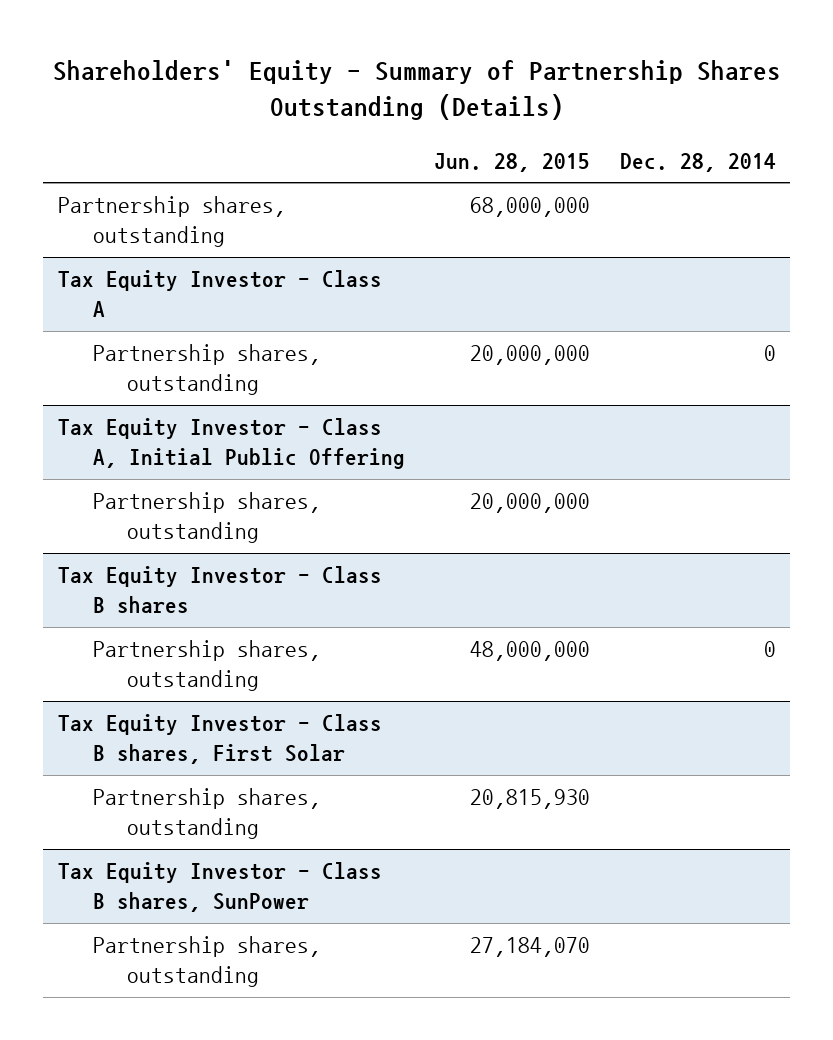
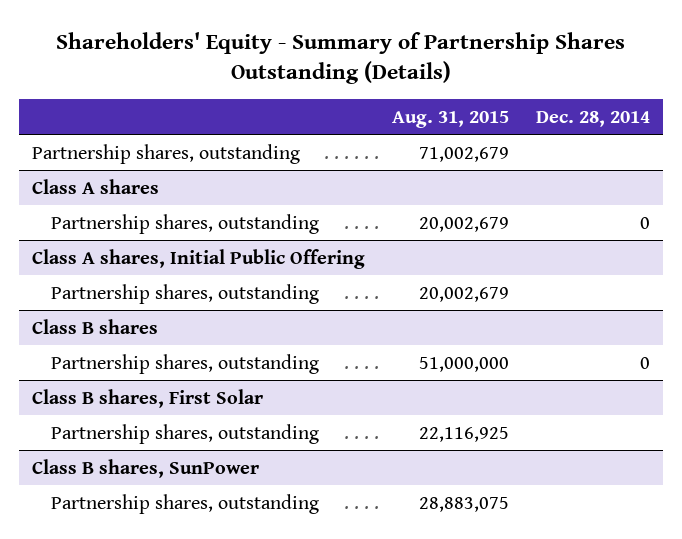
[434,152,591,172] Jun. 28, 2015 -> none
none -> [391,110,509,128] Aug. 31, 2015
[57,270,382,318] Tax Equity Investor - Class A -> [32,178,160,194] Class A shares
[57,418,405,470] Tax Equity Investor - Class A, Initial Public Offering -> [32,248,366,269] Class A shares, Initial Public Offering
[57,566,382,614] Tax Equity Investor - Class B shares -> [32,318,159,334] Class B shares
[57,714,382,765] Tax Equity Investor - Class B shares, First Solar -> [32,388,264,408] Class B shares, First Solar
[57,862,382,913] Tax Equity Investor - Class B shares, SunPower -> [32,458,260,478] Class B shares, SunPower

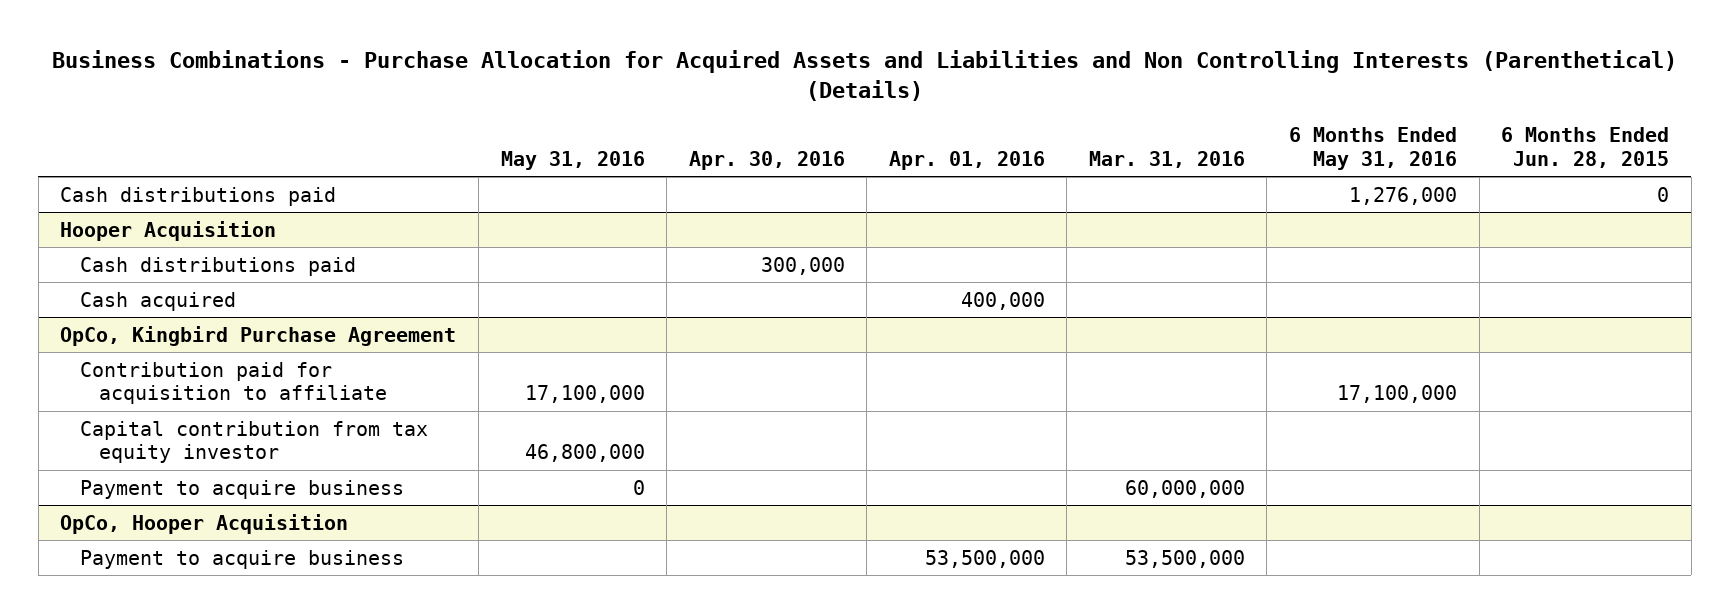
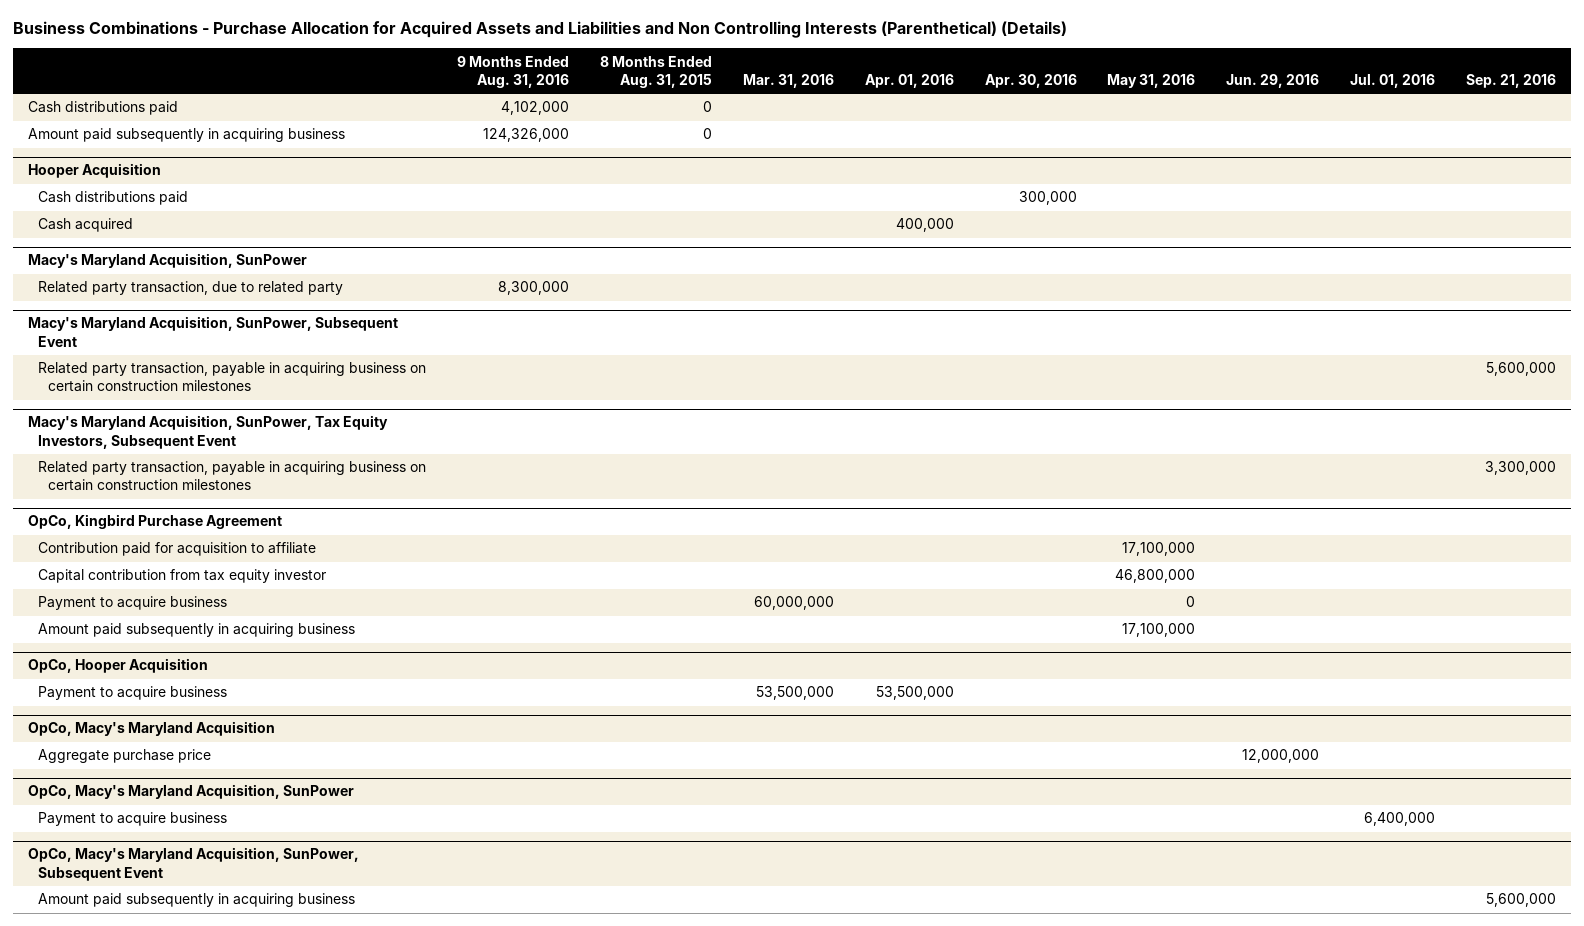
[1289,127,1458,170] 6 Months Ended May 31, 2016 -> none
[1501,127,1670,168] 6 Months Ended Jun. 28, 2015 -> none
none -> [457,55,570,88] 9 Months Ended Aug. 31, 2016
none -> [599,55,712,88] 8 Months Ended Aug. 31, 2015
none -> [1226,73,1320,88] Jun. 29, 2016
none -> [1350,73,1436,88] Jul. 01, 2016
none -> [1466,73,1557,88] Sep. 21, 2016
none -> [28,128,346,143] Amount paid subsequently in acquiring business
none -> [28,253,308,269] Macy's Maryland Acquisition, SunPower
none -> [38,281,344,296] Related party transaction, due to related party
none -> [28,316,399,347] Macy's Maryland Acquisition, SunPower, Subsequent Event
none -> [38,362,427,393] Related party transaction, payable in acquiring business on certain construction milestones
none -> [28,415,389,449] Macy's Maryland Acquisition, SunPower, Tax Equity Investors, Subsequent Event
none -> [38,461,427,492] Related party transaction, payable in acquiring business on certain construction milestones
none -> [38,623,356,638] Amount paid subsequently in acquiring business
none -> [28,721,276,737] OpCo, Macy's Maryland Acquisition
none -> [38,749,212,764] Aggregate purchase price
none -> [28,784,355,800] OpCo, Macy's Maryland Acquisition, SunPower
none -> [38,812,228,827] Payment to acquire business
none -> [28,847,360,881] OpCo, Macy's Maryland Acquisition, SunPower, Subsequent Event
none -> [38,893,356,908] Amount paid subsequently in acquiring business

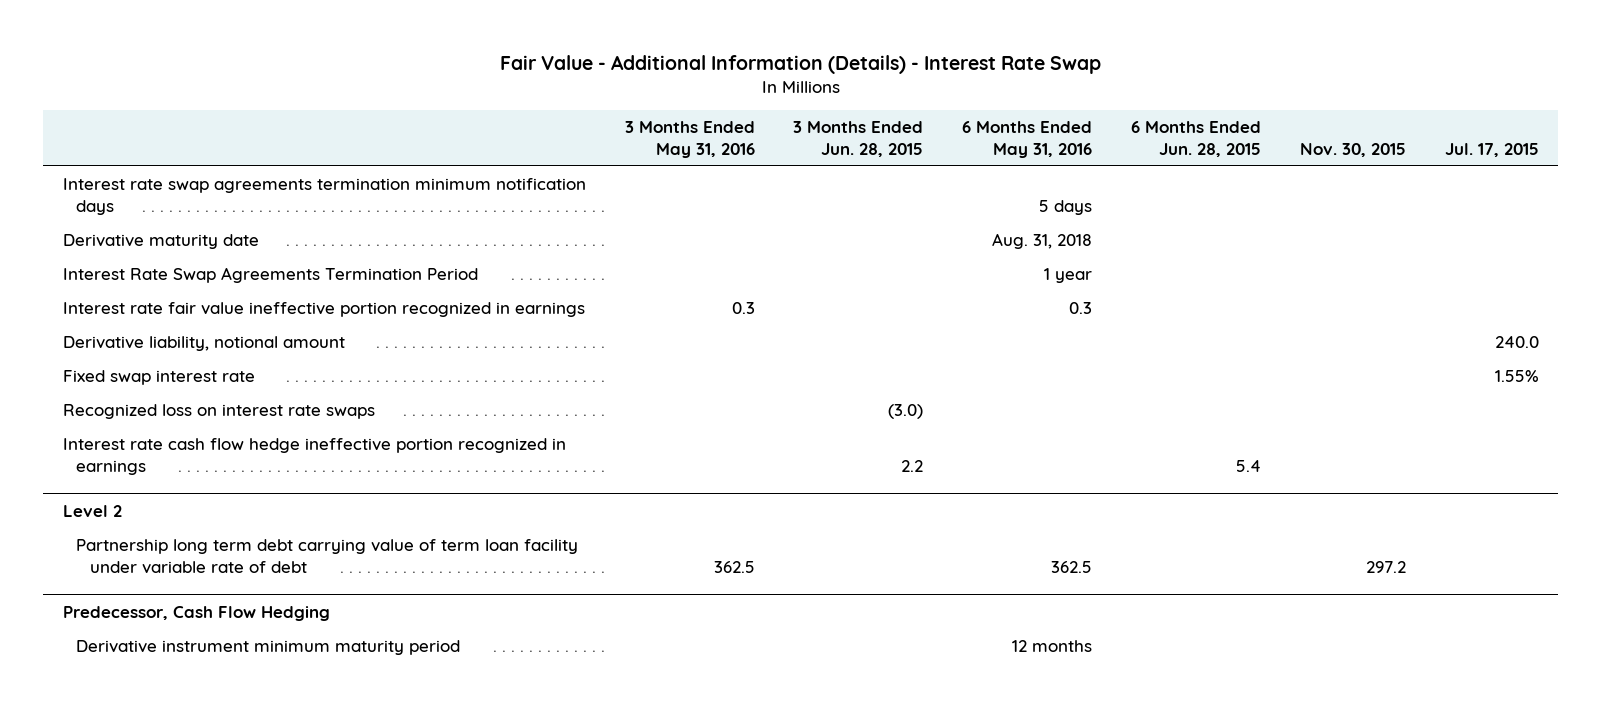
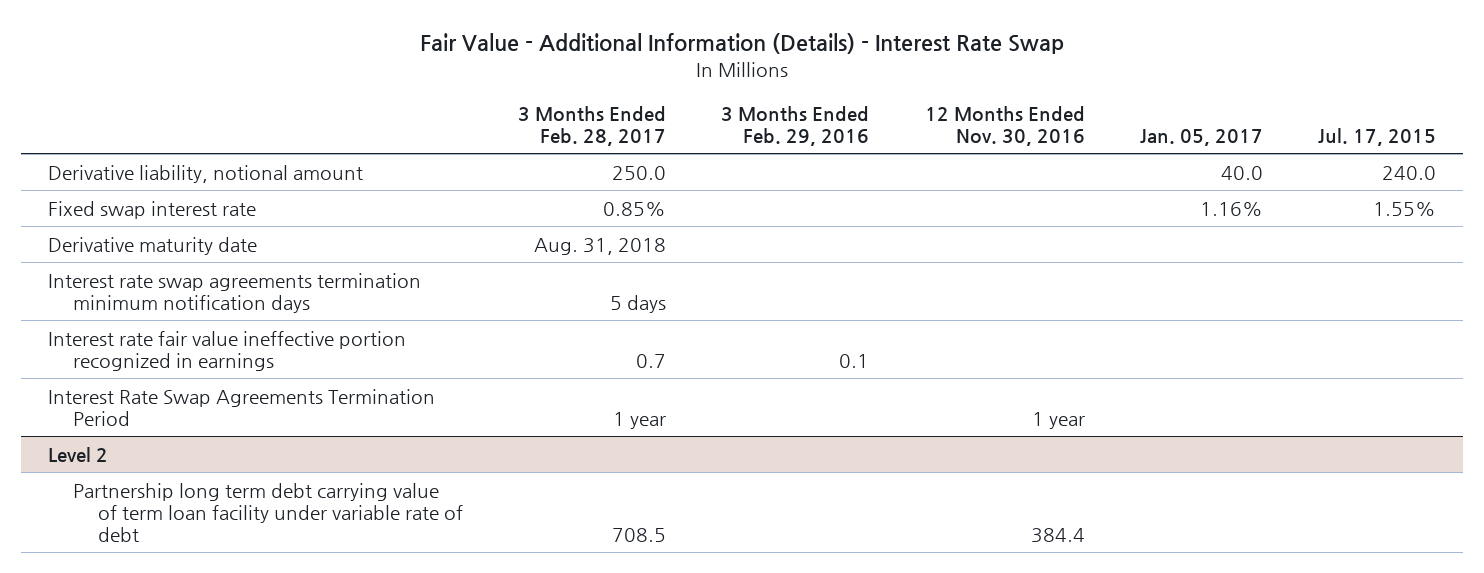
[624,121,755,158] 3 Months Ended May 31, 2016 -> none
[793,121,924,157] 3 Months Ended Jun. 28, 2015 -> none
[962,121,1093,158] 6 Months Ended May 31, 2016 -> none
[1131,121,1262,157] 6 Months Ended Jun. 28, 2015 -> none
[1300,142,1407,157] Nov. 30, 2015 -> none
none -> [518,105,667,146] 3 Months Ended Feb. 28, 2017
none -> [721,105,870,146] 3 Months Ended Feb. 29, 2016
none -> [924,105,1085,146] 12 Months Ended Nov. 30, 2016
none -> [1139,128,1263,146] Jan. 05, 2017
[62,404,375,420] Recognized loss on interest rate swaps -> none
[62,438,566,476] Interest rate cash flow hedge ineffective portion recognized in earnings -> none
[62,234,259,250] Derivative maturity date -> [48,236,258,255] Derivative maturity date
[62,178,586,216] Interest rate swap agreements termination minimum notification days -> [48,272,422,313] Interest rate swap agreements termination minimum notification days
[62,302,585,318] Interest rate fair value ineffective portion recognized in earnings -> [48,330,407,371] Interest rate fair value ineffective portion recognized in earnings
[62,267,478,284] Interest Rate Swap Agreements Termination Period -> [48,388,436,426] Interest Rate Swap Agreements Termination Period
[62,606,330,622] Predecessor, Cash Flow Hedging -> none
[76,640,461,656] Derivative instrument minimum maturity period -> none

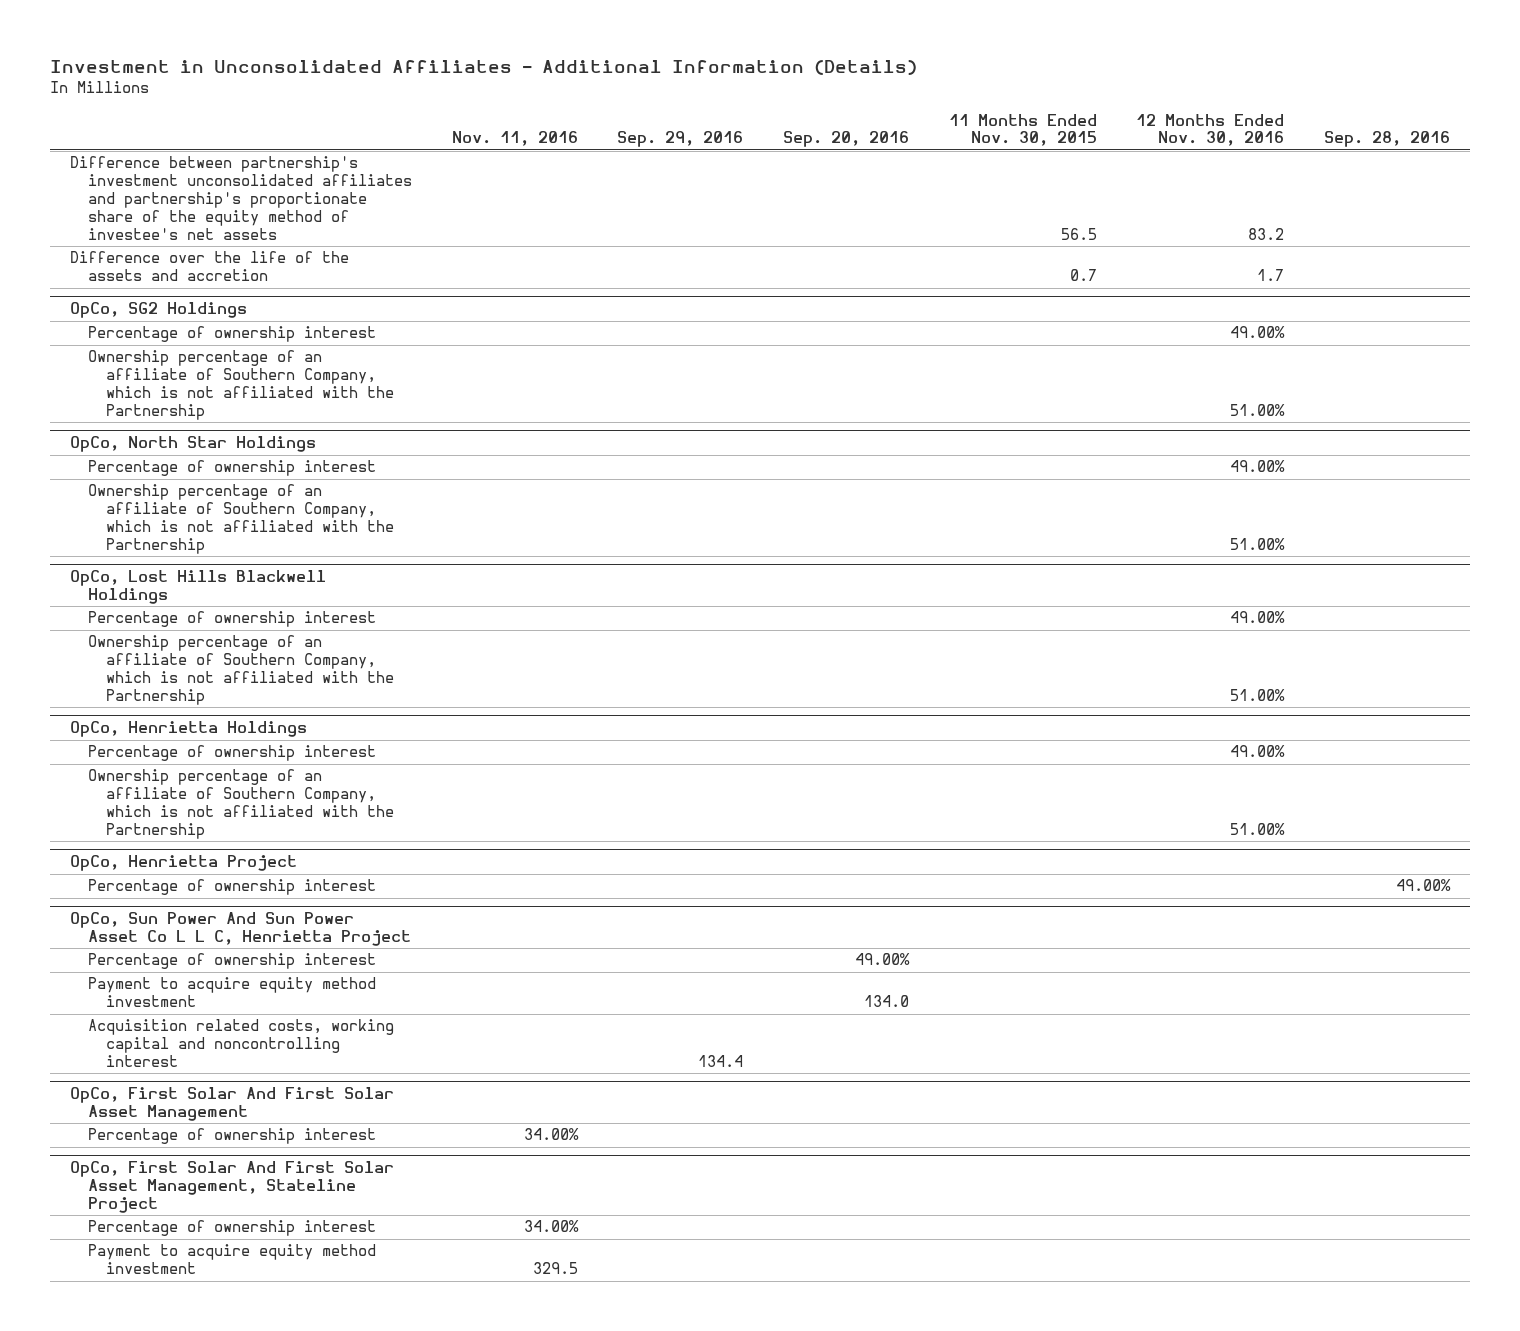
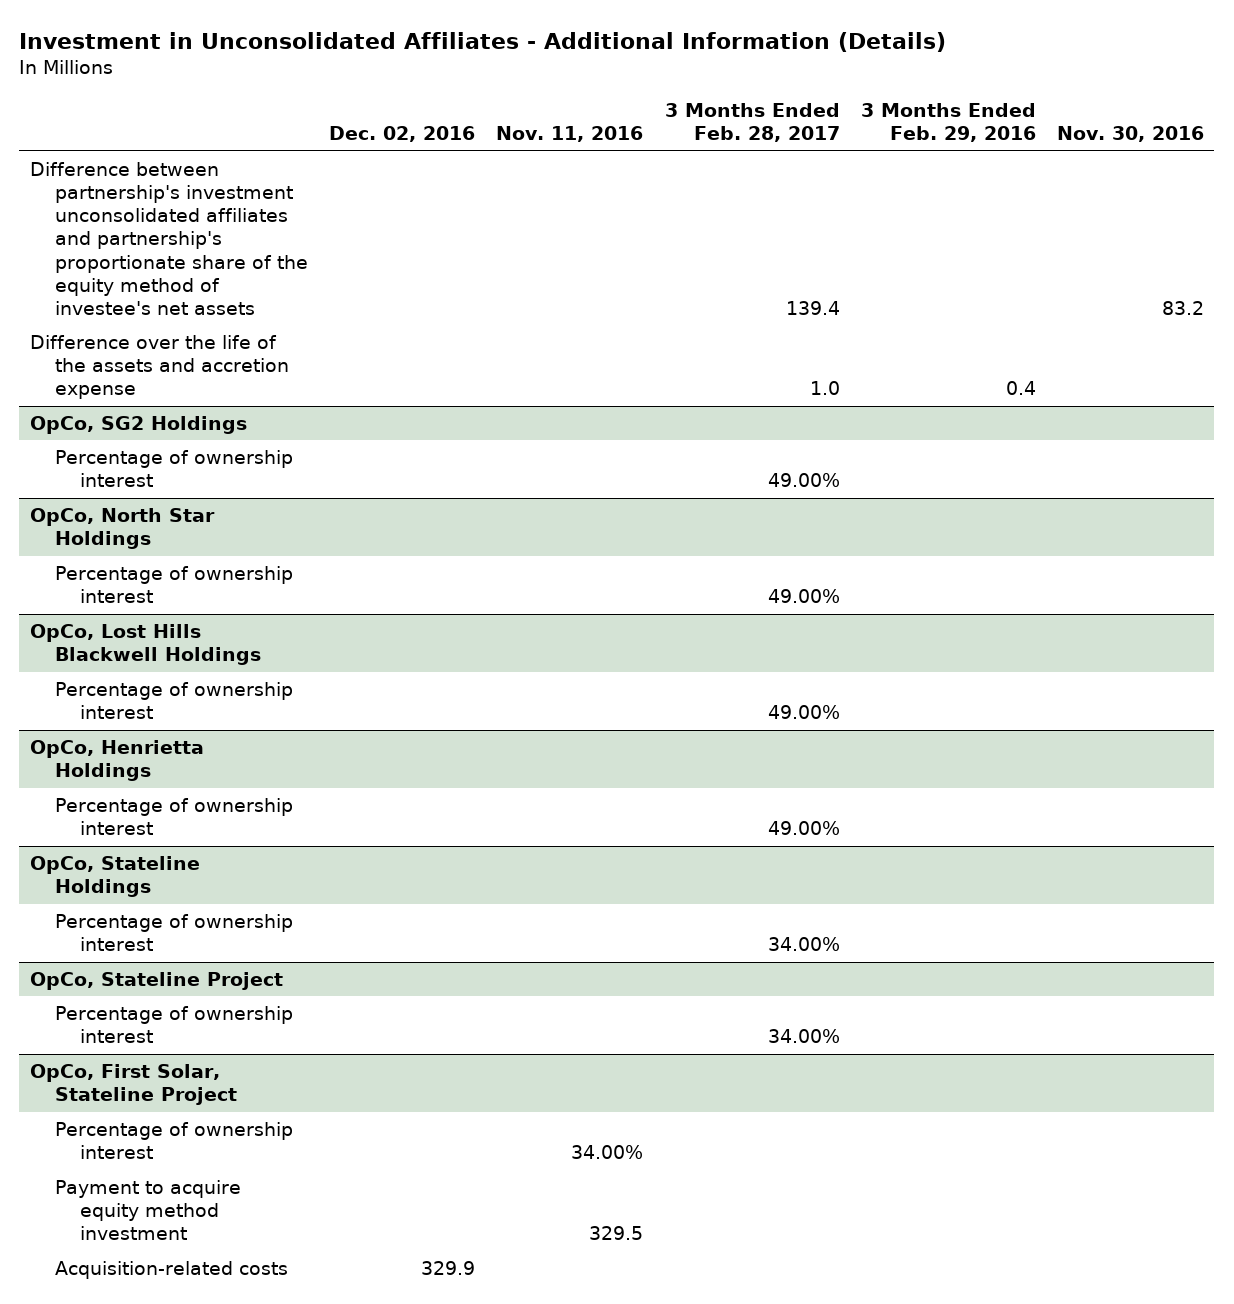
[617,131,744,148] Sep. 29, 2016 -> none
[783,131,910,148] Sep. 20, 2016 -> none
[948,113,1097,147] 11 Months Ended Nov. 30, 2015 -> none
[1136,113,1285,147] 12 Months Ended Nov. 30, 2016 -> none
[1323,131,1450,148] Sep. 28, 2016 -> none
none -> [329,126,476,143] Dec. 02, 2016
none -> [664,103,840,143] 3 Months Ended Feb. 28, 2017
none -> [860,103,1036,143] 3 Months Ended Feb. 29, 2016
none -> [1056,126,1204,143] Nov. 30, 2016
[70,251,350,282] Difference over the life of the assets and accretion -> [29,335,290,400] Difference over the life of the assets and accretion expense
[88,350,395,420] Ownership percentage of an affiliate of Southern Company, which is not affiliated with the Partnership -> none
[88,484,395,554] Ownership percentage of an affiliate of Southern Company, which is not affiliated with the Partnership -> none
[88,635,395,705] Ownership percentage of an affiliate of Southern Company, which is not affiliated with the Partnership -> none
[88,769,395,839] Ownership percentage of an affiliate of Southern Company, which is not affiliated with the Partnership -> none
none -> [29,856,200,898] OpCo, Stateline Holdings
none -> [55,914,294,952] Percentage of ownership interest
[70,855,298,872] OpCo, Henrietta Project -> [29,972,283,991] OpCo, Stateline Project
[70,912,412,947] OpCo, Sun Power And Sun Power Asset Co L L C, Henrietta Project -> none
[88,953,377,970] Percentage of ownership interest -> none
[88,977,377,1008] Payment to acquire equity method investment -> none
[88,1019,395,1068] Acquisition related costs, working capital and noncontrolling interest -> none
[70,1087,395,1122] OpCo, First Solar And First Solar Asset Management -> none
[88,1128,377,1145] Percentage of ownership interest -> none
[70,1161,395,1214] OpCo, First Solar And First Solar Asset Management, Stateline Project -> [29,1064,238,1106] OpCo, First Solar, Stateline Project
none -> [55,1261,289,1280] Acquisition-related costs

